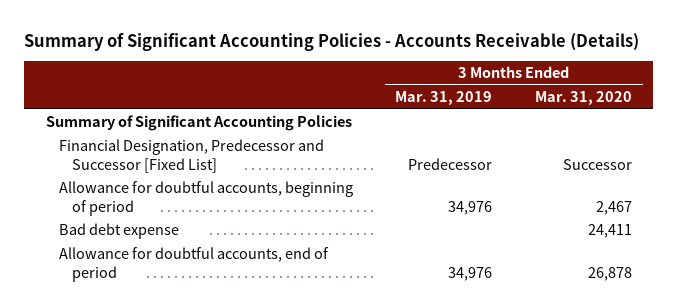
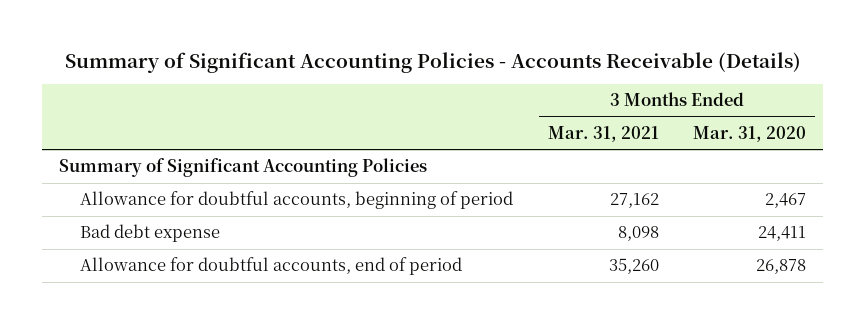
[395,91,493,106] Mar. 31, 2019 -> none
none -> [547,125,659,142] Mar. 31, 2021
[58,139,324,173] Financial Designation, Predecessor and Successor [Fixed List] -> none

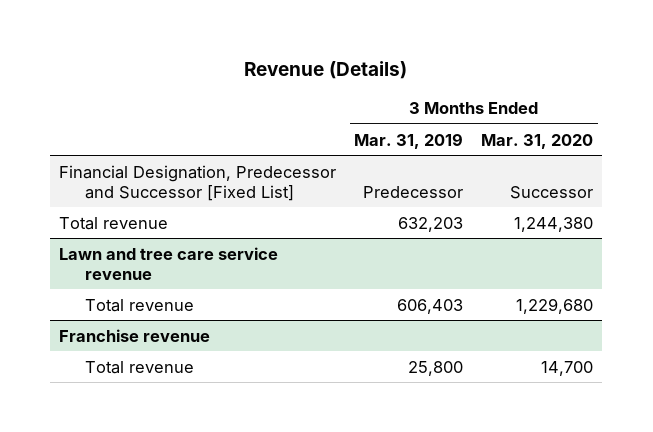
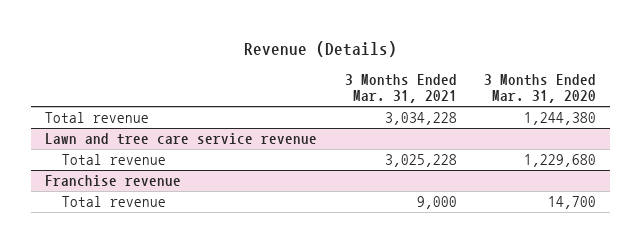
[354,132,464,149] Mar. 31, 2019 -> none
none -> [344,73,457,104] 3 Months Ended Mar. 31, 2021
[59,164,337,201] Financial Designation, Predecessor and Successor [Fixed List] -> none

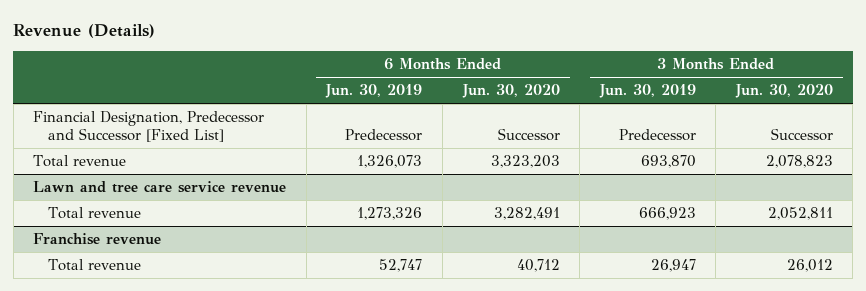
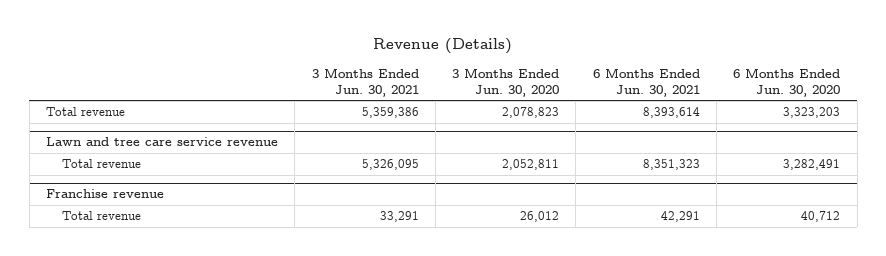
[325,84,423,99] Jun. 30, 2019 -> none
[598,84,696,99] Jun. 30, 2019 -> none
none -> [311,67,419,97] 3 Months Ended Jun. 30, 2021
none -> [592,67,700,97] 6 Months Ended Jun. 30, 2021
[33,111,265,143] Financial Designation, Predecessor and Successor [Fixed List] -> none

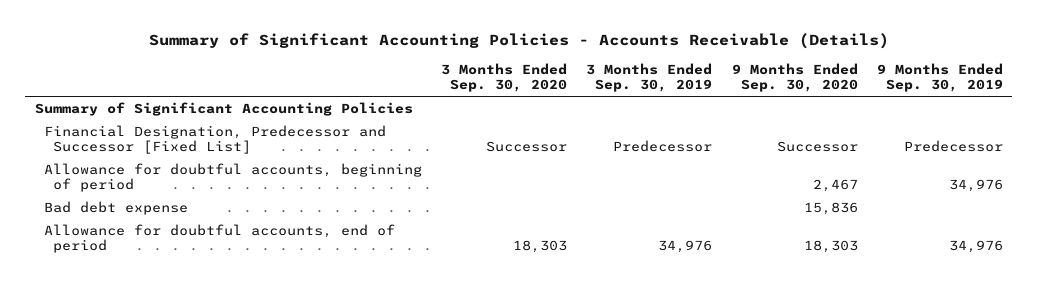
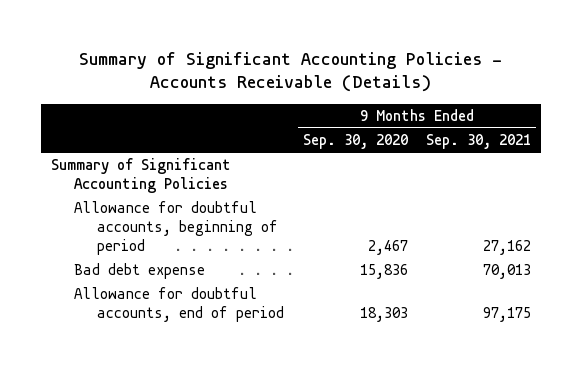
[441,62,568,92] 3 Months Ended Sep. 30, 2020 -> none
[586,62,713,92] 3 Months Ended Sep. 30, 2019 -> none
[876,62,1003,92] 9 Months Ended Sep. 30, 2019 -> none
none -> [426,134,532,150] Sep. 30, 2021
[44,125,387,155] Financial Designation, Predecessor and Successor [Fixed List] -> none

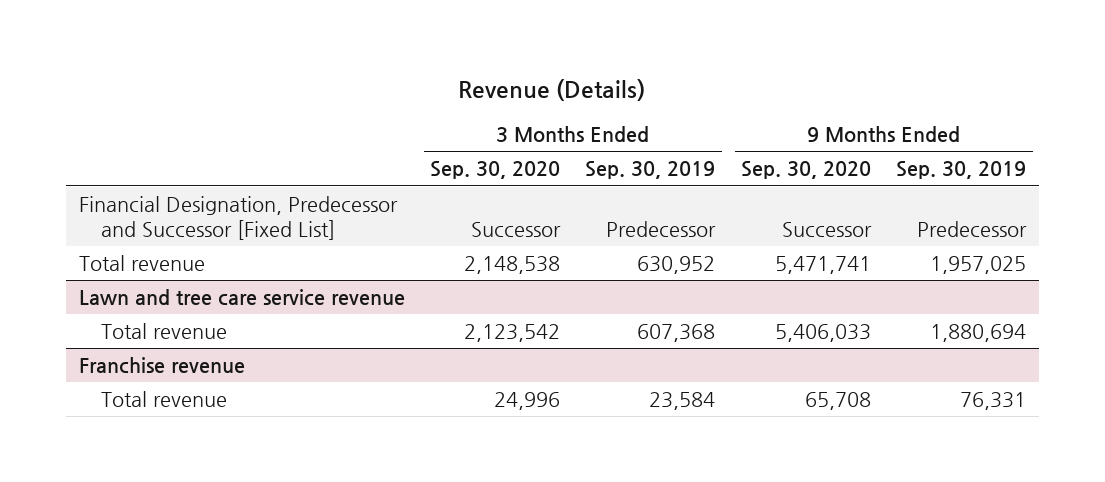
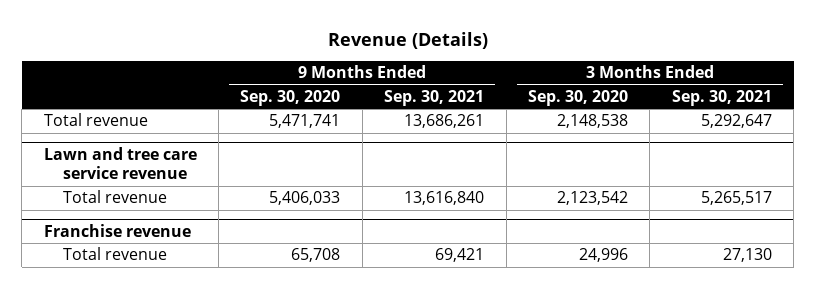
[585,161,716,180] Sep. 30, 2019 -> none
[896,161,1027,180] Sep. 30, 2019 -> none
none -> [384,89,485,106] Sep. 30, 2021
none -> [671,89,772,106] Sep. 30, 2021
[78,196,398,240] Financial Designation, Predecessor and Successor [Fixed List] -> none

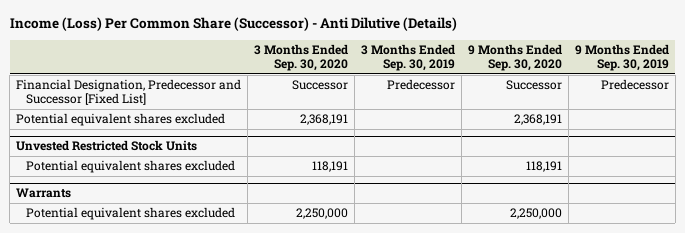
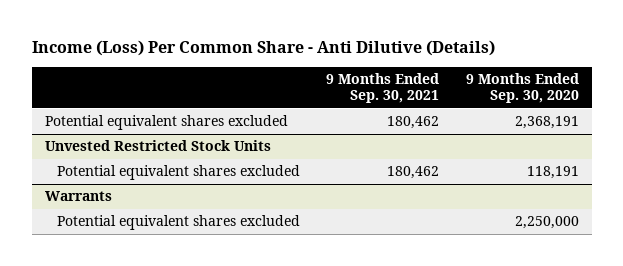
[9,17,457,32] Income (Loss) Per Common Share (Successor) - Anti Dilutive (Details) -> [31,39,495,56] Income (Loss) Per Common Share - Anti Dilutive (Details)
[254,44,349,72] 3 Months Ended Sep. 30, 2020 -> none
[361,44,456,72] 3 Months Ended Sep. 30, 2019 -> none
[574,44,669,72] 9 Months Ended Sep. 30, 2019 -> none
none -> [326,73,440,104] 9 Months Ended Sep. 30, 2021
[16,79,242,106] Financial Designation, Predecessor and Successor [Fixed List] -> none

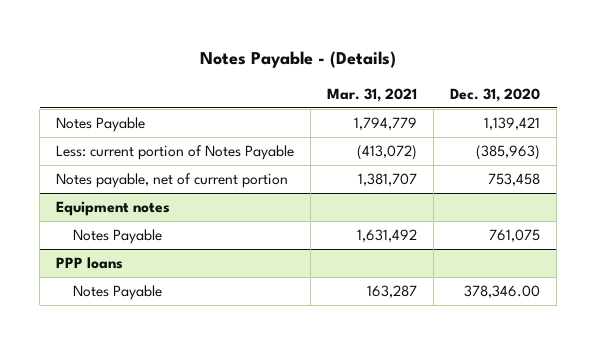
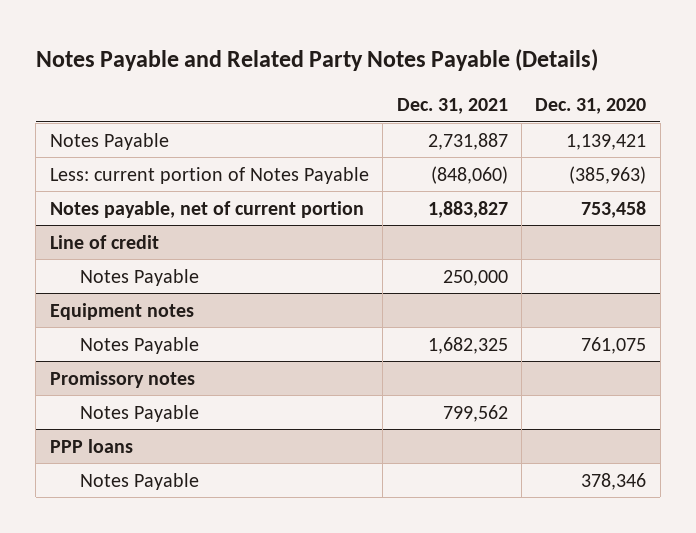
[200,50,397,68] Notes Payable - (Details) -> [35,49,598,72] Notes Payable and Related Party Notes Payable (Details)
[327,87,418,102] Mar. 31, 2021 -> none
none -> [396,98,508,115] Dec. 31, 2021
none -> [49,234,159,249] Line of credit
none -> [79,268,199,286] Notes Payable
none -> [49,370,195,388] Promissory notes
none -> [79,404,199,422] Notes Payable
[464,285,541,299] 378,346.00 -> [581,472,647,490] 378,346

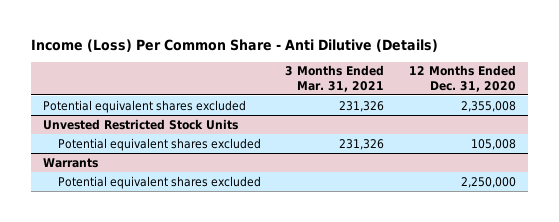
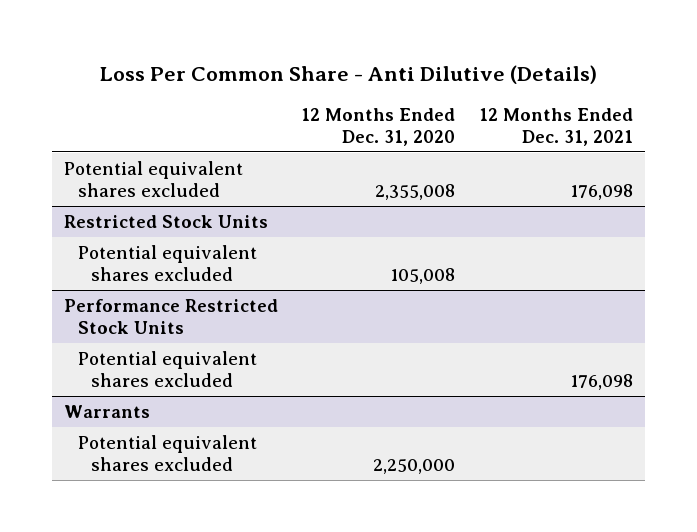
[30,38,438,52] Income (Loss) Per Common Share - Anti Dilutive (Details) -> [99,64,598,84] Loss Per Common Share - Anti Dilutive (Details)
[285,65,385,93] 3 Months Ended Mar. 31, 2021 -> none
none -> [478,108,633,146] 12 Months Ended Dec. 31, 2021
[43,118,239,130] Unvested Restricted Stock Units -> [63,214,268,228] Restricted Stock Units
none -> [63,298,278,334] Performance Restricted Stock Units
none -> [77,350,257,387] Potential equivalent shares excluded

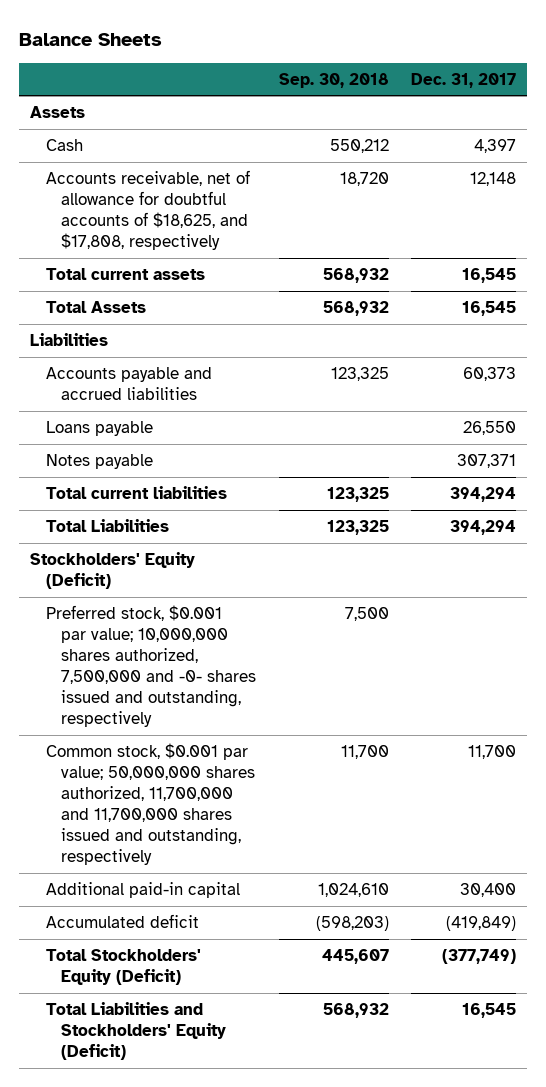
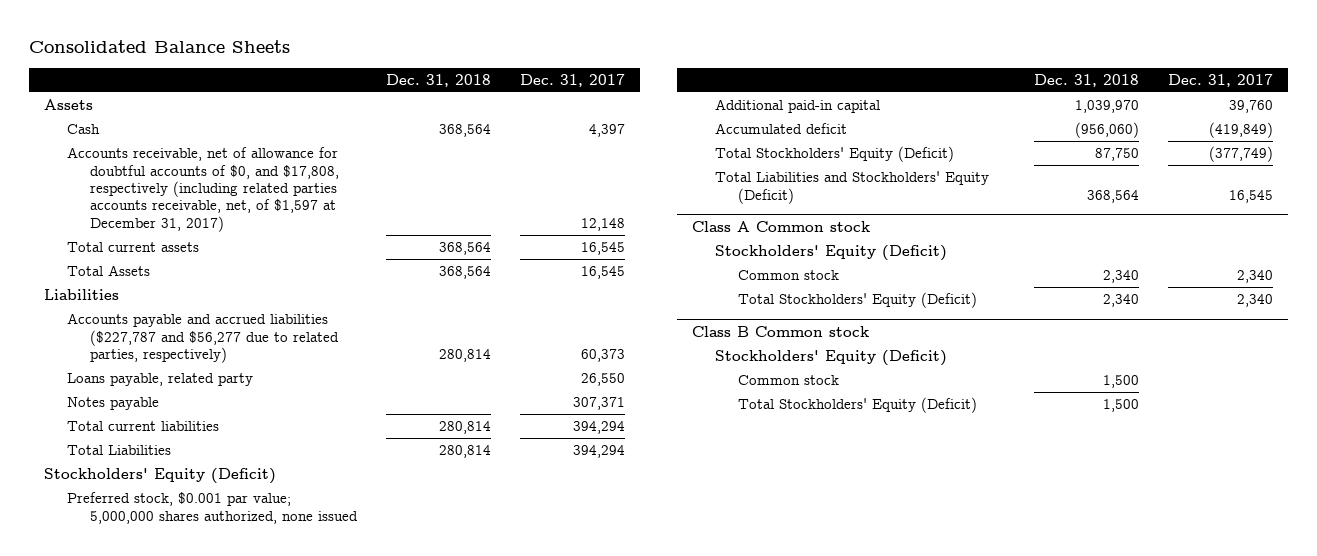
[18,32,162,46] Balance Sheets -> [29,39,291,53] Consolidated Balance Sheets
[278,72,389,88] Sep. 30, 2018 -> none
none -> [386,73,492,87] Dec. 31, 2018
[45,170,250,251] Accounts receivable, net of allowance for doubtful accounts of $18,625, and $17,808, respectively -> [66,147,340,232] Accounts receivable, net of allowance for doubtful accounts of $0, and $17,808, respectively (including related parties accounts receivable, net, of $1,597 at December 31, 2017)
[45,367,212,401] Accounts payable and accrued liabilities -> [66,313,340,363] Accounts payable and accrued liabilities ($227,787 and $56,277 due to related parties, respectively)
[45,421,153,437] Loans payable -> [66,373,253,387] Loans payable, related party
[45,743,256,866] Common stock, $0.001 par value; 50,000,000 shares authorized, 11,700,000 and 11,700,000 shares issued and outstanding, respectively -> none
[45,605,257,728] Preferred stock, $0.001 par value; 10,000,000 shares authorized, 7,500,000 and -0- shares issued and outstanding, respectively -> [66,492,359,524] Preferred stock, $0.001 par value; 5,000,000 shares authorized, none issued
[459,883,516,898] 30,400 -> [1229,100,1274,114] 39,760
none -> [691,220,870,232] Class A Common stock
none -> [714,245,947,262] Stockholders' Equity (Deficit)
none -> [738,270,840,281] Common stock
none -> [738,292,978,309] Total Stockholders' Equity (Deficit)
none -> [691,325,869,337] Class B Common stock
none -> [714,350,947,367] Stockholders' Equity (Deficit)
none -> [738,375,840,386] Common stock
none -> [738,397,978,414] Total Stockholders' Equity (Deficit)

